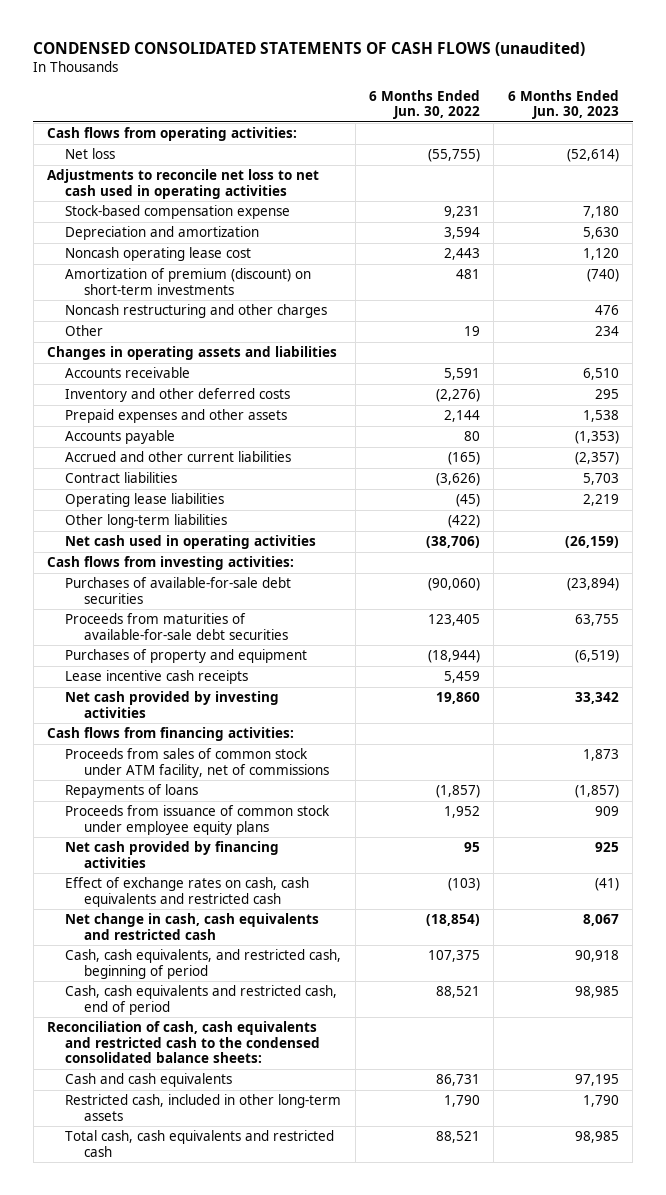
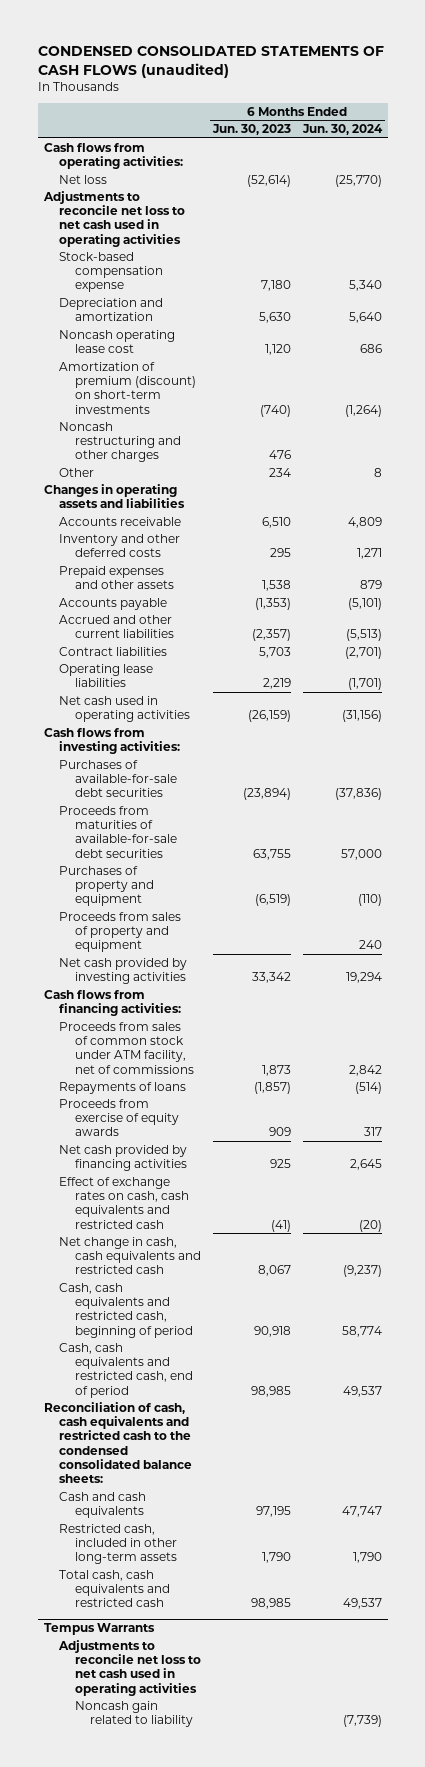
[369,89,481,120] 6 Months Ended Jun. 30, 2022 -> none
none -> [301,124,383,136] Jun. 30, 2024
[65,514,228,529] Other long-term liabilities -> none
[65,670,249,685] Lease incentive cash receipts -> none
none -> [59,911,182,953] Proceeds from sales of property and equipment
[65,805,331,835] Proceeds from issuance of common stock under employee equity plans -> none
none -> [59,1098,179,1137] Proceeds from exercise of equity awards
[65,949,342,979] Cash, cash equivalents, and restricted cash, beginning of period -> [59,1282,193,1338] Cash, cash equivalents and restricted cash, beginning of period
none -> [43,1623,155,1636] Tempus Warrants
none -> [58,1639,201,1696] Adjustments to reconcile net loss to net cash used in operating activities
none -> [74,1700,194,1728] Noncash gain related to liability

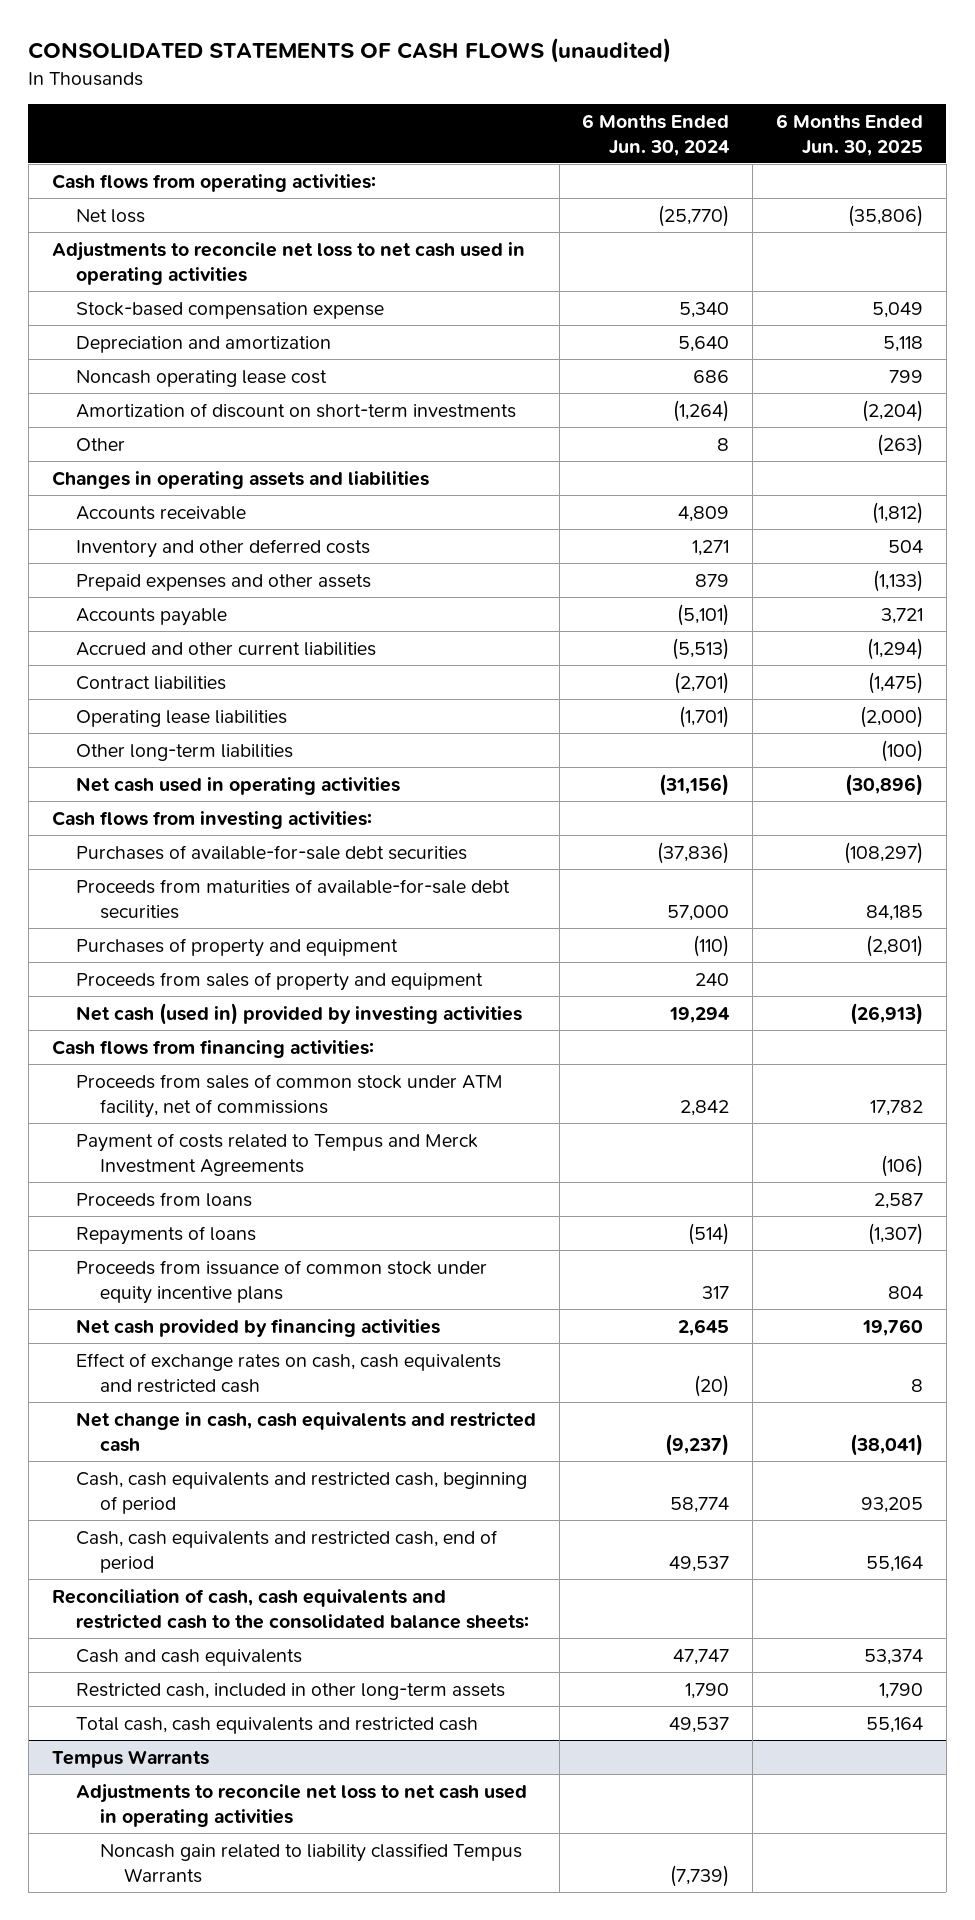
[37,46,384,78] CONDENSED CONSOLIDATED STATEMENTS OF CASH FLOWS (unaudited) -> [28,38,672,64] CONSOLIDATED STATEMENTS OF CASH FLOWS (unaudited)
[211,124,291,136] Jun. 30, 2023 -> none
none -> [775,113,923,156] 6 Months Ended Jun. 30, 2025
[59,421,181,463] Noncash restructuring and other charges -> none
[59,361,196,414] Amortization of premium (discount) on short-term investments -> [75,402,516,418] Amortization of discount on short-term investments
none -> [75,743,293,761] Other long-term liabilities
[59,957,188,985] Net cash provided by investing activities -> [75,1002,522,1025] Net cash (used in) provided by investing activities
none -> [75,1132,478,1176] Payment of costs related to Tempus and Merck Investment Agreements
none -> [75,1191,252,1207] Proceeds from loans
[59,1098,179,1137] Proceeds from exercise of equity awards -> [75,1259,487,1304] Proceeds from issuance of common stock under equity incentive plans
[43,1401,193,1484] Reconciliation of cash, cash equivalents and restricted cash to the condensed consolidated balance sheets: -> [51,1588,529,1629] Reconciliation of cash, cash equivalents and restricted cash to the consolidated balance sheets:
[74,1700,194,1728] Noncash gain related to liability -> [100,1842,523,1883] Noncash gain related to liability classified Tempus Warrants

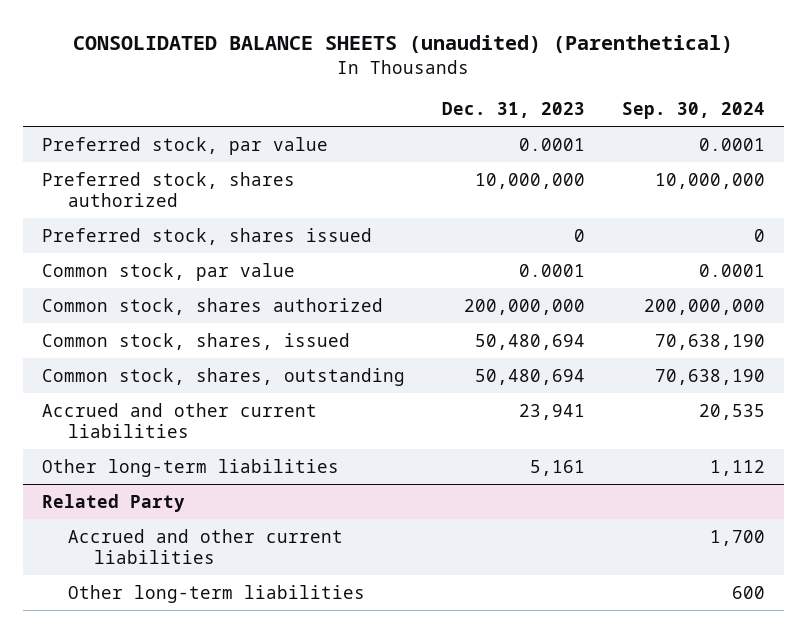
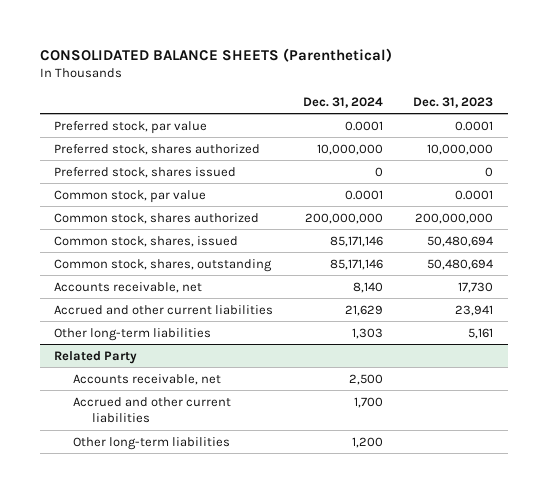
[73,35,734,54] CONSOLIDATED BALANCE SHEETS (unaudited) (Parenthetical) -> [39,47,392,62] CONSOLIDATED BALANCE SHEETS (Parenthetical)
[622,102,766,120] Sep. 30, 2024 -> none
none -> [303,96,384,108] Dec. 31, 2024
none -> [54,281,203,293] Accounts receivable, net
none -> [73,373,222,385] Accounts receivable, net

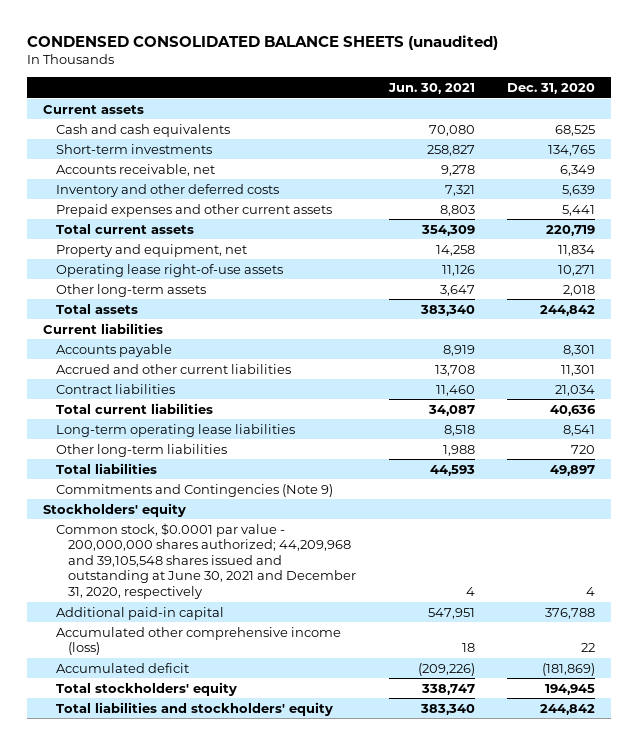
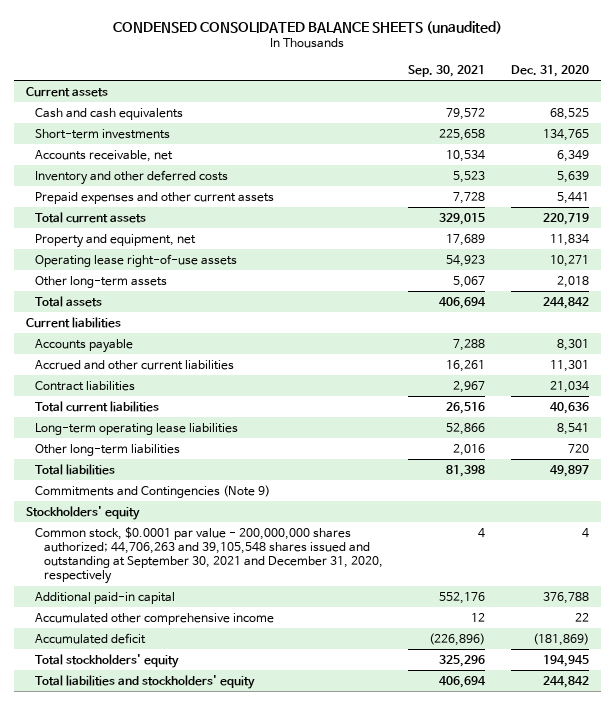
[387,83,475,95] Jun. 30, 2021 -> none
none -> [408,64,486,77] Sep. 30, 2021
[55,522,357,599] Common stock, $0.0001 par value - 200,000,000 shares authorized; 44,209,968 and 39,105,548 shares issued and outstanding at June 30, 2021 and December 31, 2020, respectively -> [35,526,384,585] Common stock, $0.0001 par value - 200,000,000 shares authorized; 44,706,263 and 39,105,548 shares issued and outstanding at September 30, 2021 and December 31, 2020, respectively
[55,626,341,656] Accumulated other comprehensive income (loss) -> [35,612,275,625] Accumulated other comprehensive income

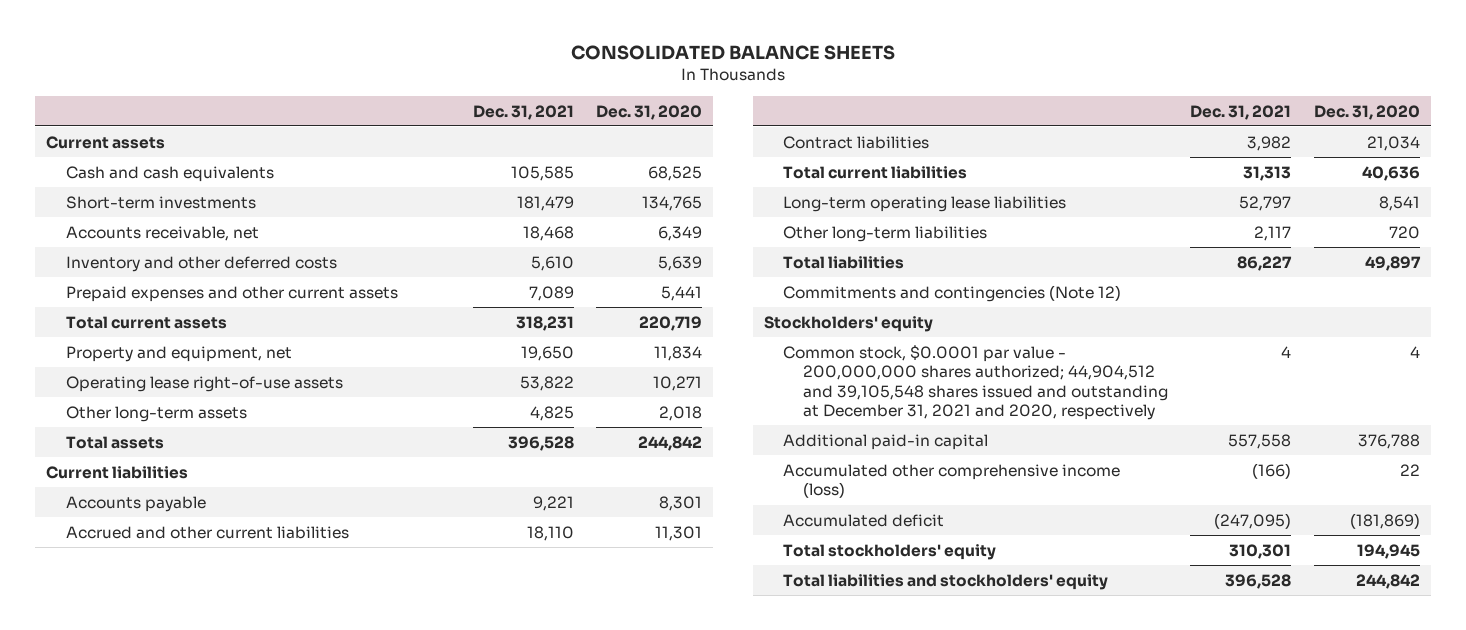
[113,20,503,34] CONDENSED CONSOLIDATED BALANCE SHEETS (unaudited) -> [570,45,895,61] CONSOLIDATED BALANCE SHEETS
[408,64,486,77] Sep. 30, 2021 -> none
none -> [472,104,574,120] Dec. 31, 2021
[35,484,271,498] Commitments and Contingencies (Note 9) -> [783,284,1122,302] Commitments and contingencies (Note 12)
[35,526,384,585] Common stock, $0.0001 par value - 200,000,000 shares authorized; 44,706,263 and 39,105,548 shares issued and outstanding at September 30, 2021 and December 31, 2020, respectively -> [783,344,1168,421] Common stock, $0.0001 par value - 200,000,000 shares authorized; 44,904,512 and 39,105,548 shares issued and outstanding at December 31, 2021 and 2020, respectively
[35,612,275,625] Accumulated other comprehensive income -> [783,463,1121,499] Accumulated other comprehensive income (loss)

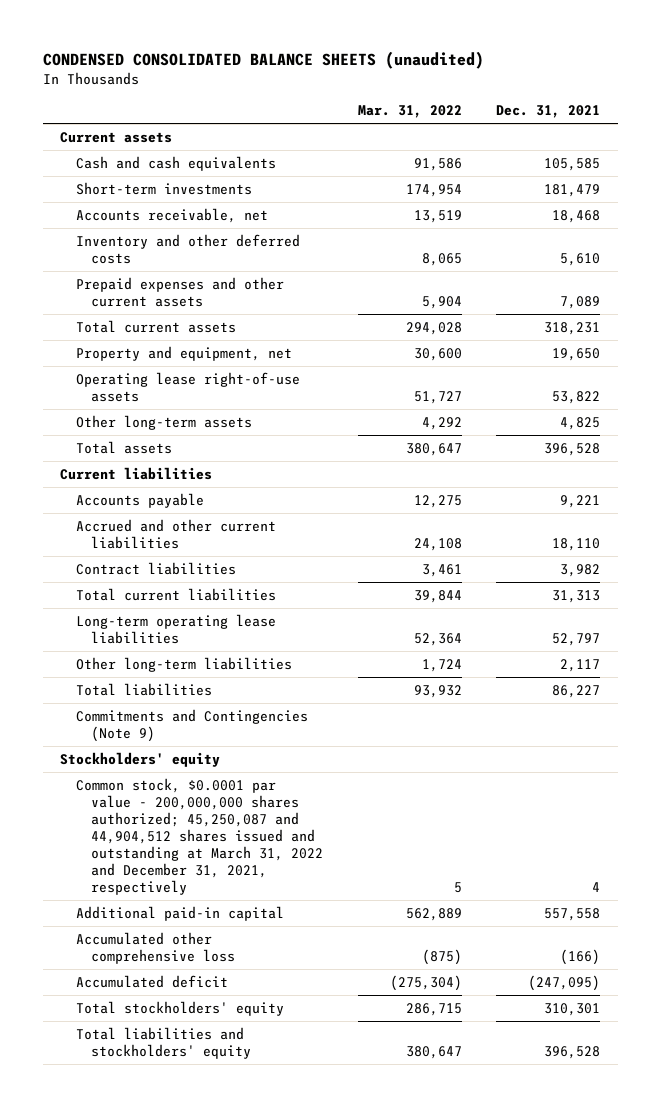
[570,45,895,61] CONSOLIDATED BALANCE SHEETS -> [43,50,485,69] CONDENSED CONSOLIDATED BALANCE SHEETS (unaudited)
[596,104,703,120] Dec. 31, 2020 -> none
none -> [357,105,462,119] Mar. 31, 2022
[783,284,1122,302] Commitments and contingencies (Note 12) -> [75,708,308,742] Commitments and Contingencies (Note 9)
[783,344,1168,421] Common stock, $0.0001 par value - 200,000,000 shares authorized; 44,904,512 and 39,105,548 shares issued and outstanding at December 31, 2021 and 2020, respectively -> [75,777,324,896] Common stock, $0.0001 par value - 200,000,000 shares authorized; 45,250,087 and 44,904,512 shares issued and outstanding at March 31, 2022 and December 31, 2021, respectively
[783,463,1121,499] Accumulated other comprehensive income (loss) -> [75,931,236,964] Accumulated other comprehensive loss

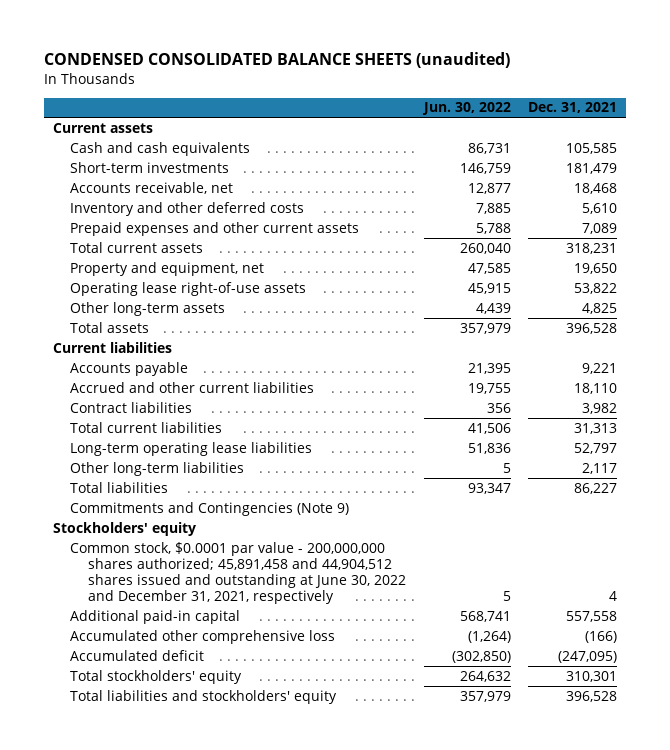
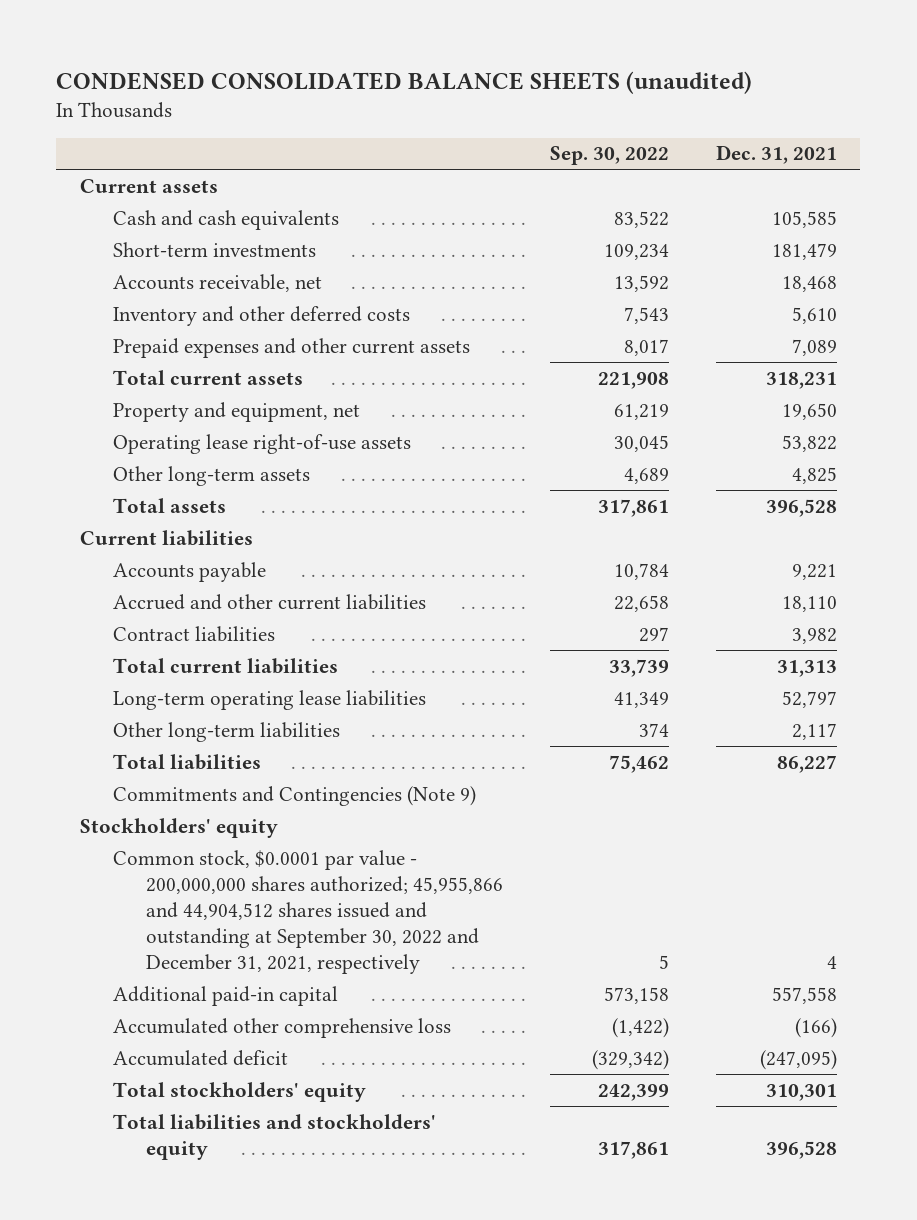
[421,102,511,116] Jun. 30, 2022 -> none
none -> [549,146,669,166] Sep. 30, 2022
[70,541,406,604] Common stock, $0.0001 par value - 200,000,000 shares authorized; 45,891,458 and 44,904,512 shares issued and outstanding at June 30, 2022 and December 31, 2021, respectively -> [112,849,504,974] Common stock, $0.0001 par value - 200,000,000 shares authorized; 45,955,866 and 44,904,512 shares issued and outstanding at September 30, 2022 and December 31, 2021, respectively

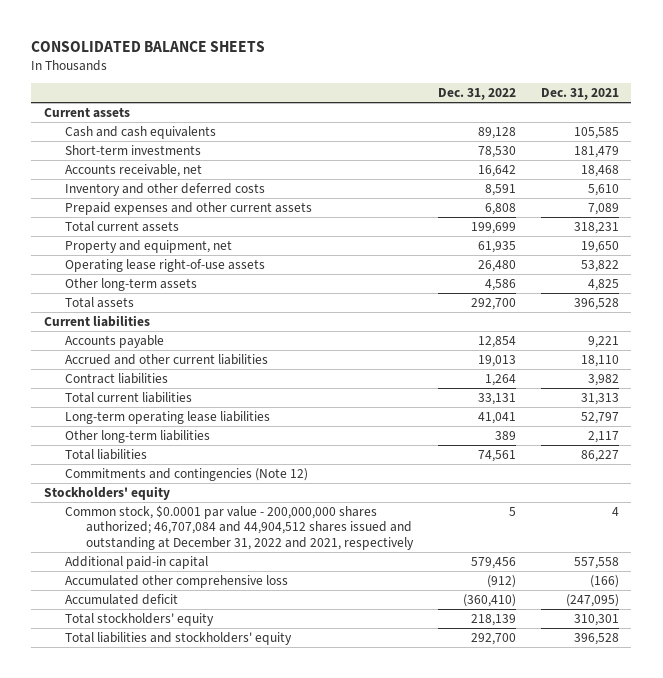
[56,70,753,94] CONDENSED CONSOLIDATED BALANCE SHEETS (unaudited) -> [31,41,266,53] CONSOLIDATED BALANCE SHEETS
[549,146,669,166] Sep. 30, 2022 -> none
none -> [438,88,517,101] Dec. 31, 2022
[112,785,476,806] Commitments and Contingencies (Note 9) -> [65,467,309,481] Commitments and contingencies (Note 12)
[112,849,504,974] Common stock, $0.0001 par value - 200,000,000 shares authorized; 45,955,866 and 44,904,512 shares issued and outstanding at September 30, 2022 and December 31, 2021, respectively -> [65,504,415,550] Common stock, $0.0001 par value - 200,000,000 shares authorized; 46,707,084 and 44,904,512 shares issued and outstanding at December 31, 2022 and 2021, respectively

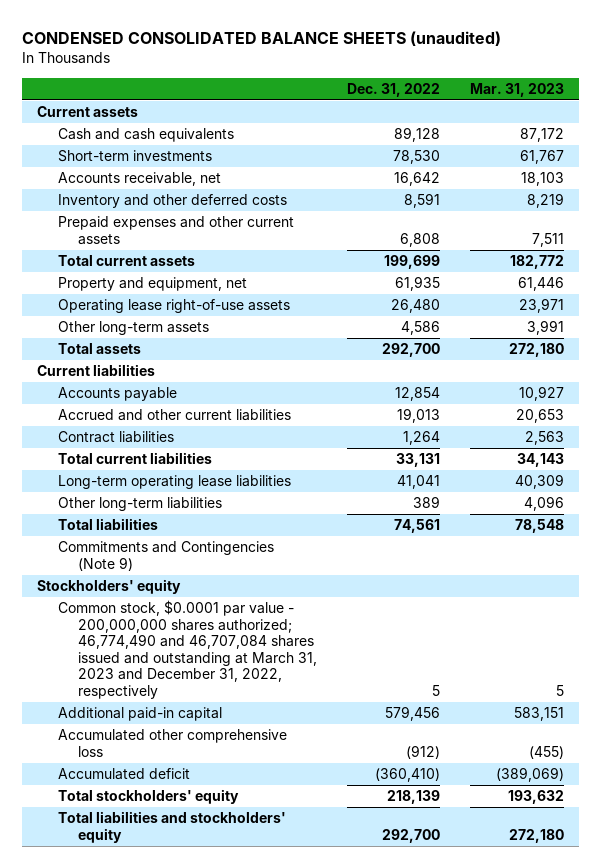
[31,41,266,53] CONSOLIDATED BALANCE SHEETS -> [22,31,502,47] CONDENSED CONSOLIDATED BALANCE SHEETS (unaudited)
[540,88,619,101] Dec. 31, 2021 -> none
none -> [469,82,564,97] Mar. 31, 2023
[65,467,309,481] Commitments and contingencies (Note 12) -> [57,541,274,571] Commitments and Contingencies (Note 9)
[65,504,415,550] Common stock, $0.0001 par value - 200,000,000 shares authorized; 46,707,084 and 44,904,512 shares issued and outstanding at December 31, 2022 and 2021, respectively -> [57,600,318,699] Common stock, $0.0001 par value - 200,000,000 shares authorized; 46,774,490 and 46,707,084 shares issued and outstanding at March 31, 2023 and December 31, 2022, respectively

